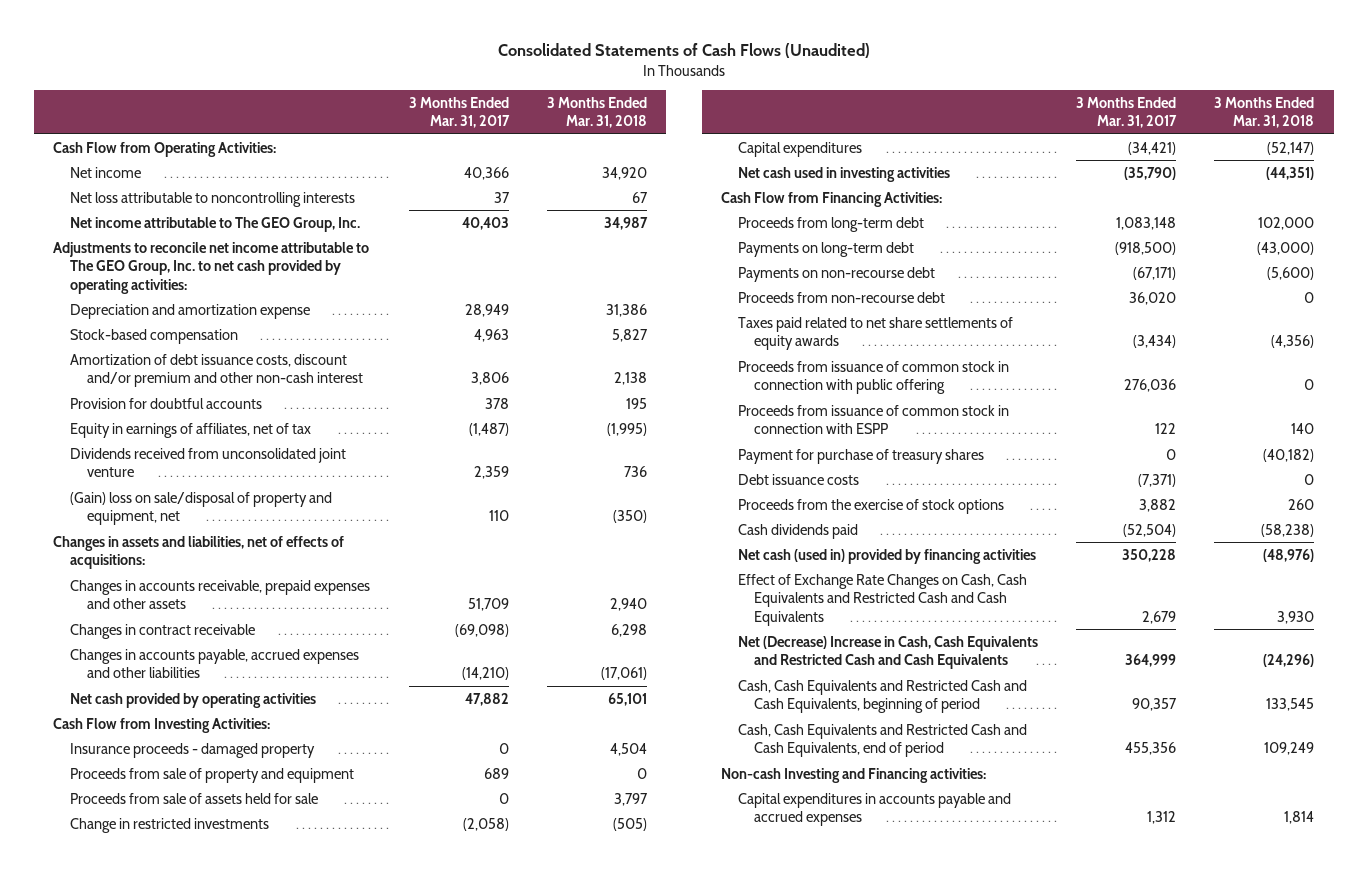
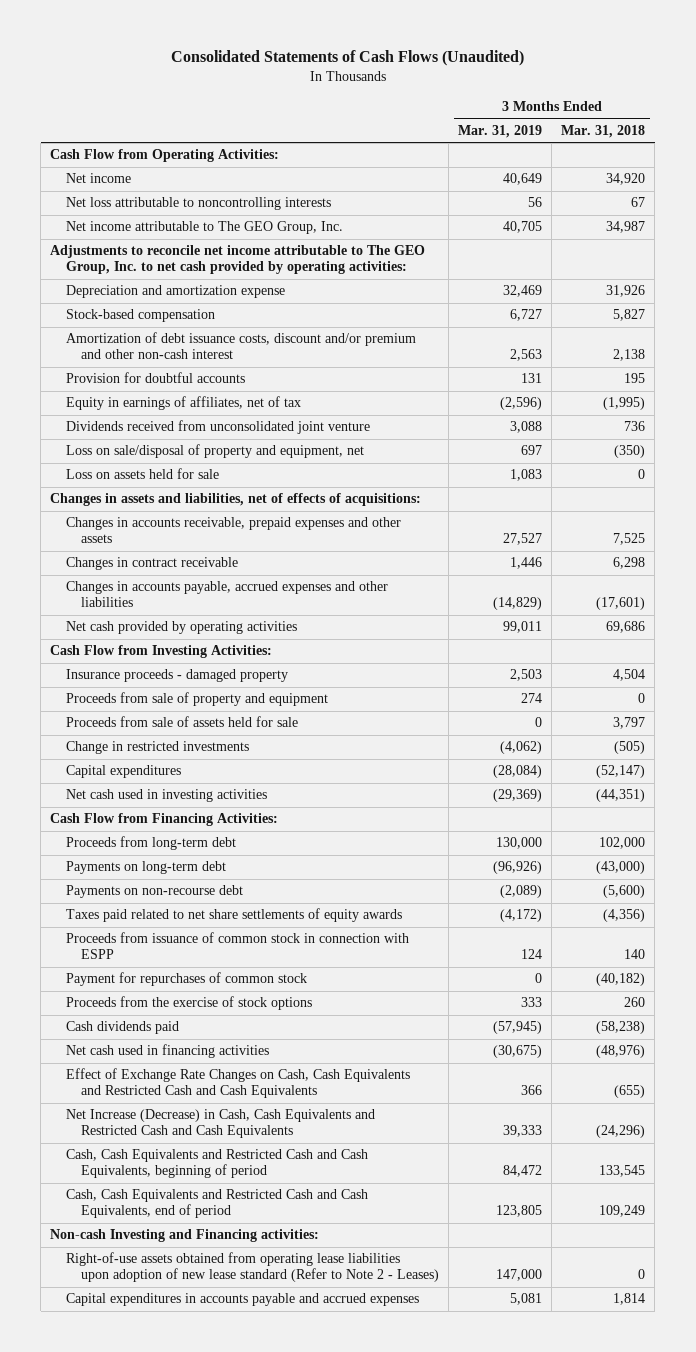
[408,96,510,129] 3 Months Ended Mar. 31, 2017 -> none
none -> [458,125,543,139] Mar. 31, 2019
[605,303,647,317] 31,386 -> [606,285,646,298] 31,926
[70,491,333,526] (Gain) loss on sale/disposal of property and equipment, net -> [65,444,364,459] Loss on sale/disposal of property and equipment, net
none -> [65,468,219,480] Loss on assets held for sale
[609,598,647,612] 2,940 -> [613,533,646,546] 7,525
[600,667,647,681] (17,061) -> [596,597,646,611] (17,601)
[607,692,647,706] 65,101 -> [606,621,646,634] 69,686
[737,291,945,303] Proceeds from non-recourse debt -> none
[737,360,1009,395] Proceeds from issuance of common stock in connection with public offering -> none
[737,473,859,485] Debt issuance costs -> none
[737,448,984,464] Payment for purchase of treasury shares -> [65,972,307,987] Payment for repurchases of common stock
[737,548,1036,564] Net cash (used in) provided by financing activities -> [65,1044,269,1059] Net cash used in financing activities
[1277,610,1315,624] 3,930 -> [614,1085,646,1099] (655)
[737,635,1038,670] Net (Decrease) Increase in Cash, Cash Equivalents and Restricted Cash and Cash Equivalents -> [65,1109,375,1139] Net Increase (Decrease) in Cash, Cash Equivalents and Restricted Cash and Cash Equivalents
none -> [65,1252,440,1283] Right-of-use assets obtained from operating lease liabilities upon adoption of new lease standard (Refer to Note 2 - Leases)

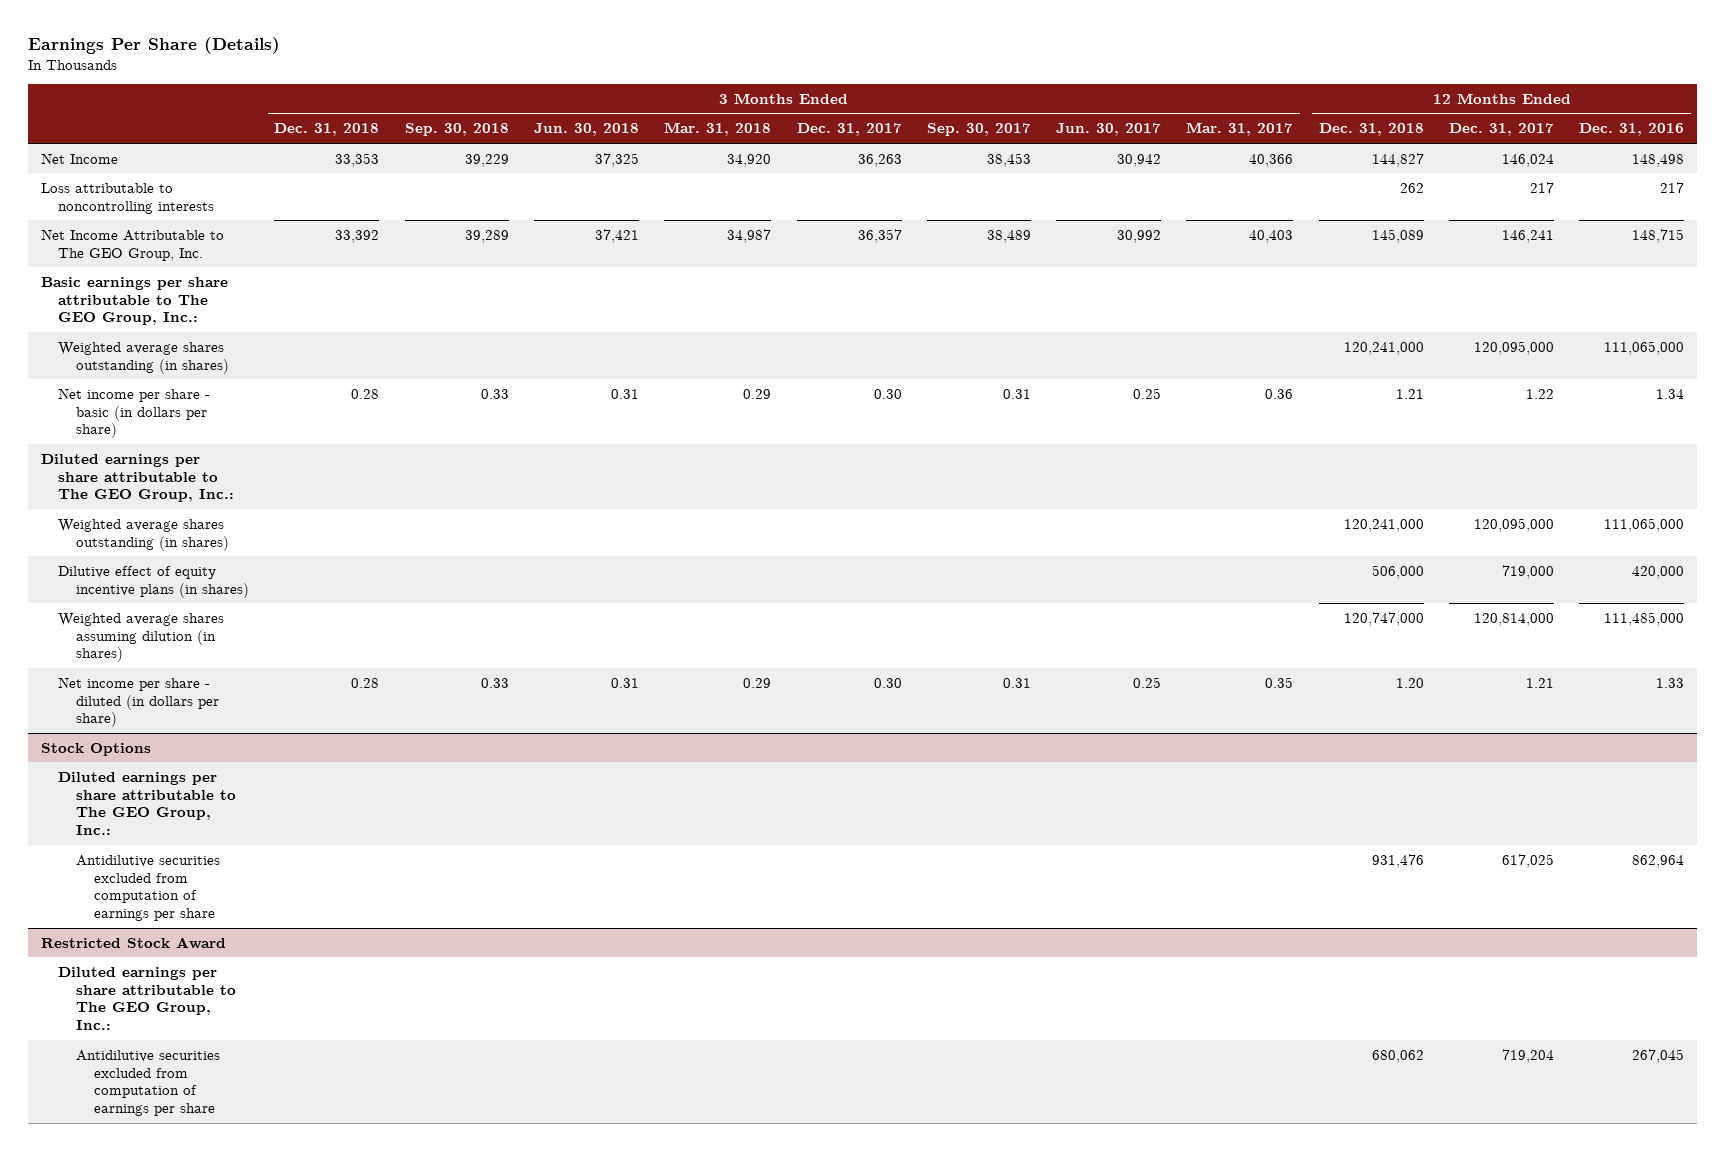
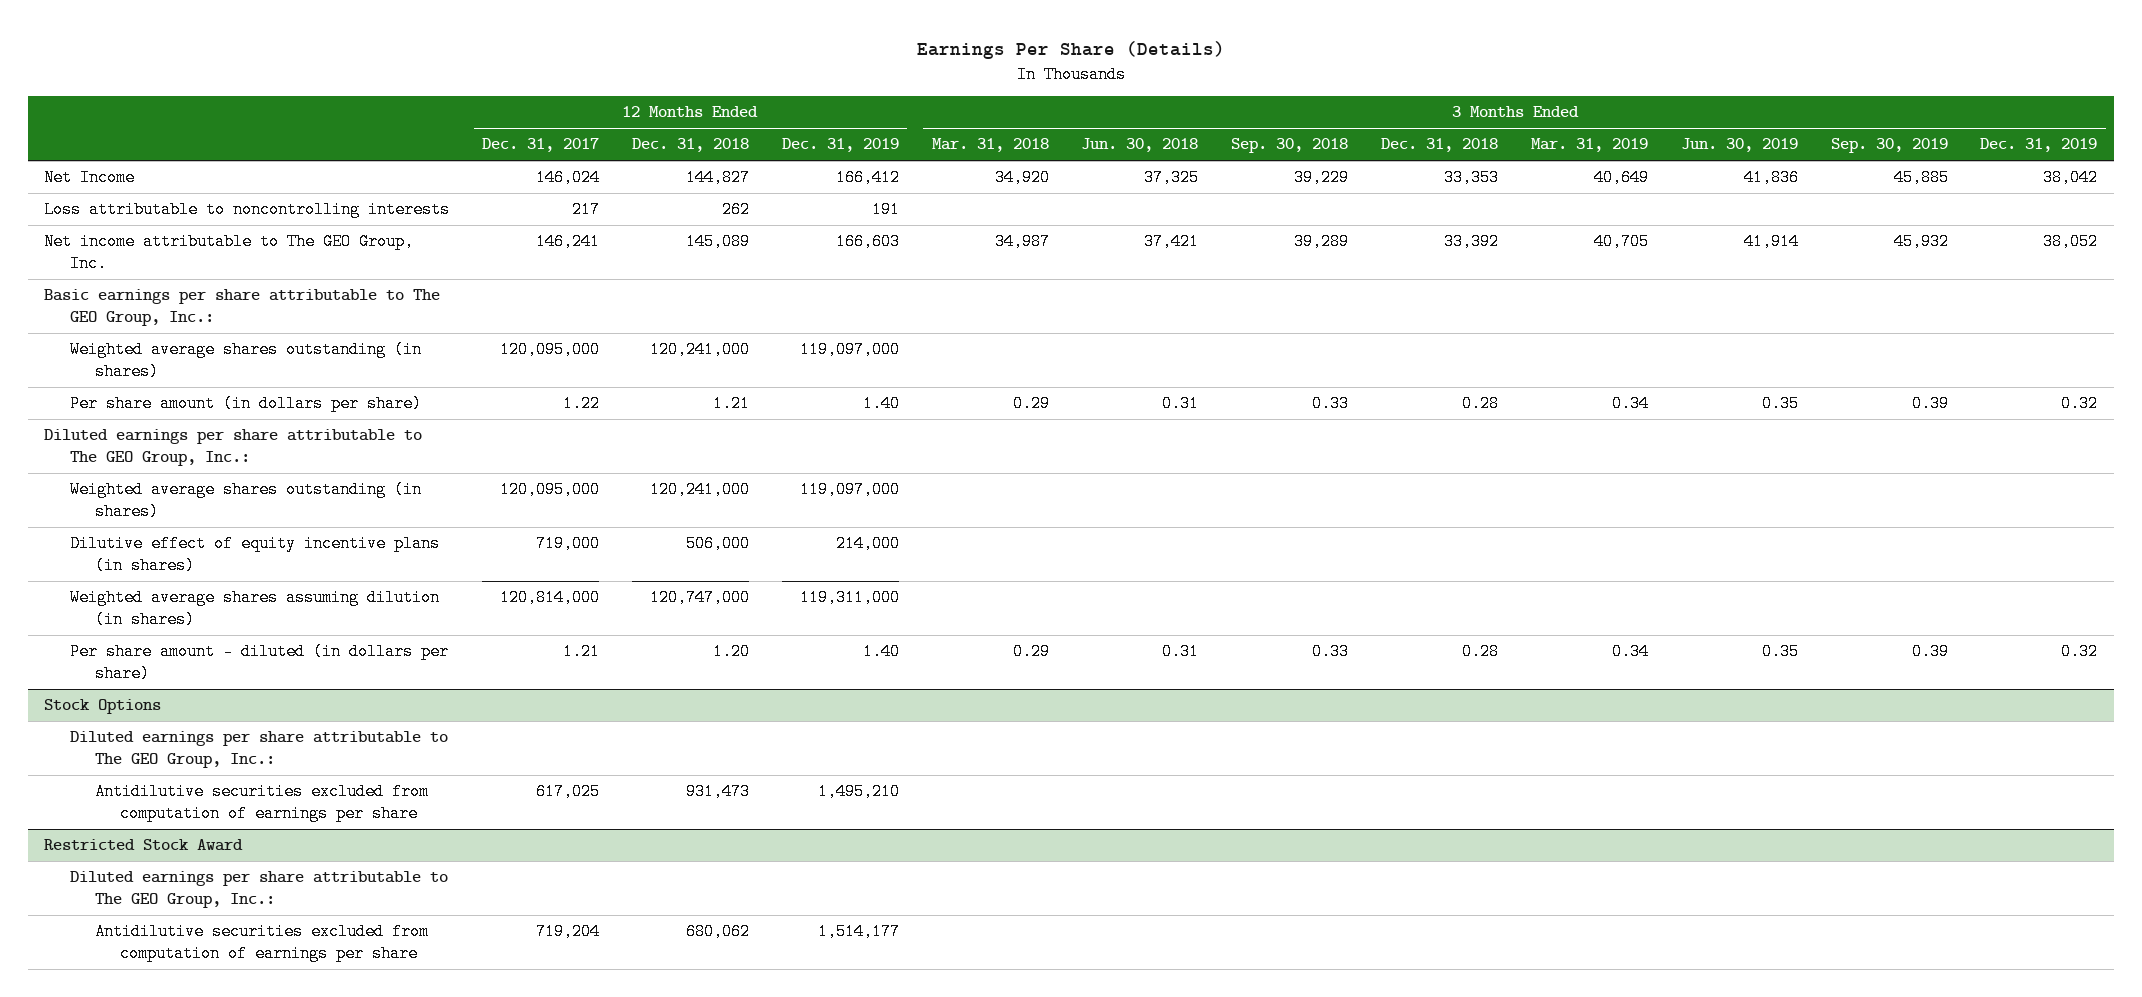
[796,123,902,137] Dec. 31, 2017 -> none
[926,123,1031,137] Sep. 30, 2017 -> none
[1056,123,1162,137] Jun. 30, 2017 -> none
[1186,122,1294,137] Mar. 31, 2017 -> none
[1579,123,1685,137] Dec. 31, 2016 -> none
none -> [781,138,899,153] Dec. 31, 2019
none -> [1530,138,1648,153] Mar. 31, 2019
none -> [1680,138,1798,153] Jun. 30, 2019
none -> [1830,138,1948,154] Sep. 30, 2019
none -> [1980,138,2098,153] Dec. 31, 2019
[40,228,224,261] Net Income Attributable to The GEO Group, Inc. -> [44,233,415,273] Net income attributable to The GEO Group, Inc.
[58,387,211,439] Net income per share - basic (in dollars per share) -> [69,395,422,413] Per share amount (in dollars per share)
[58,676,220,728] Net income per share - diluted (in dollars per share) -> [69,643,449,683] Per share amount - diluted (in dollars per share)
[1371,853,1424,868] 931,476 -> [685,783,750,801] 931,473

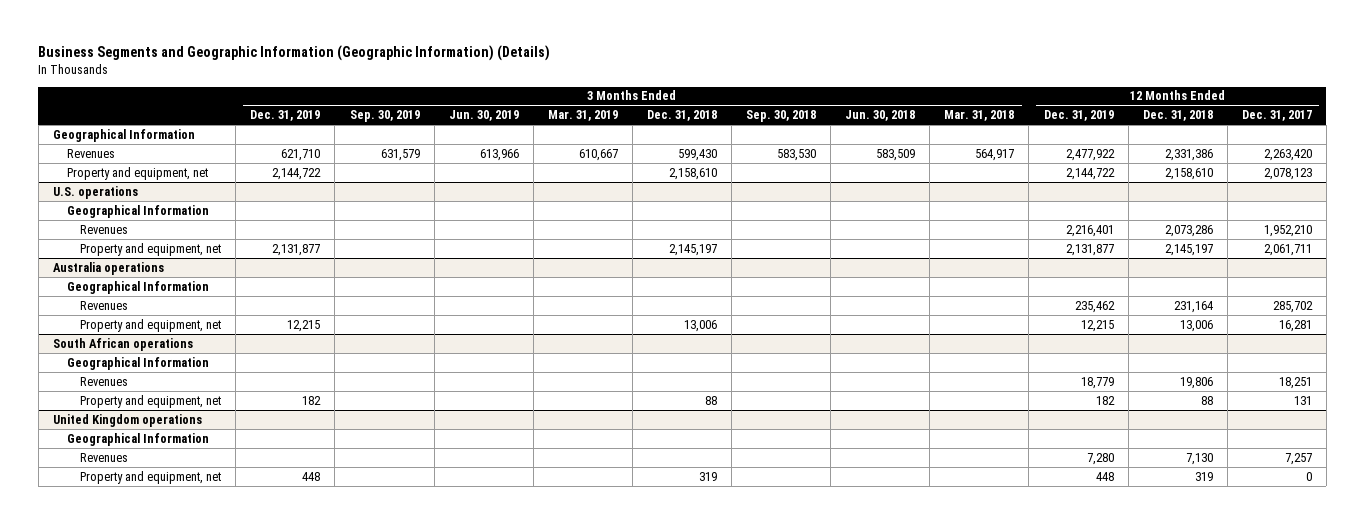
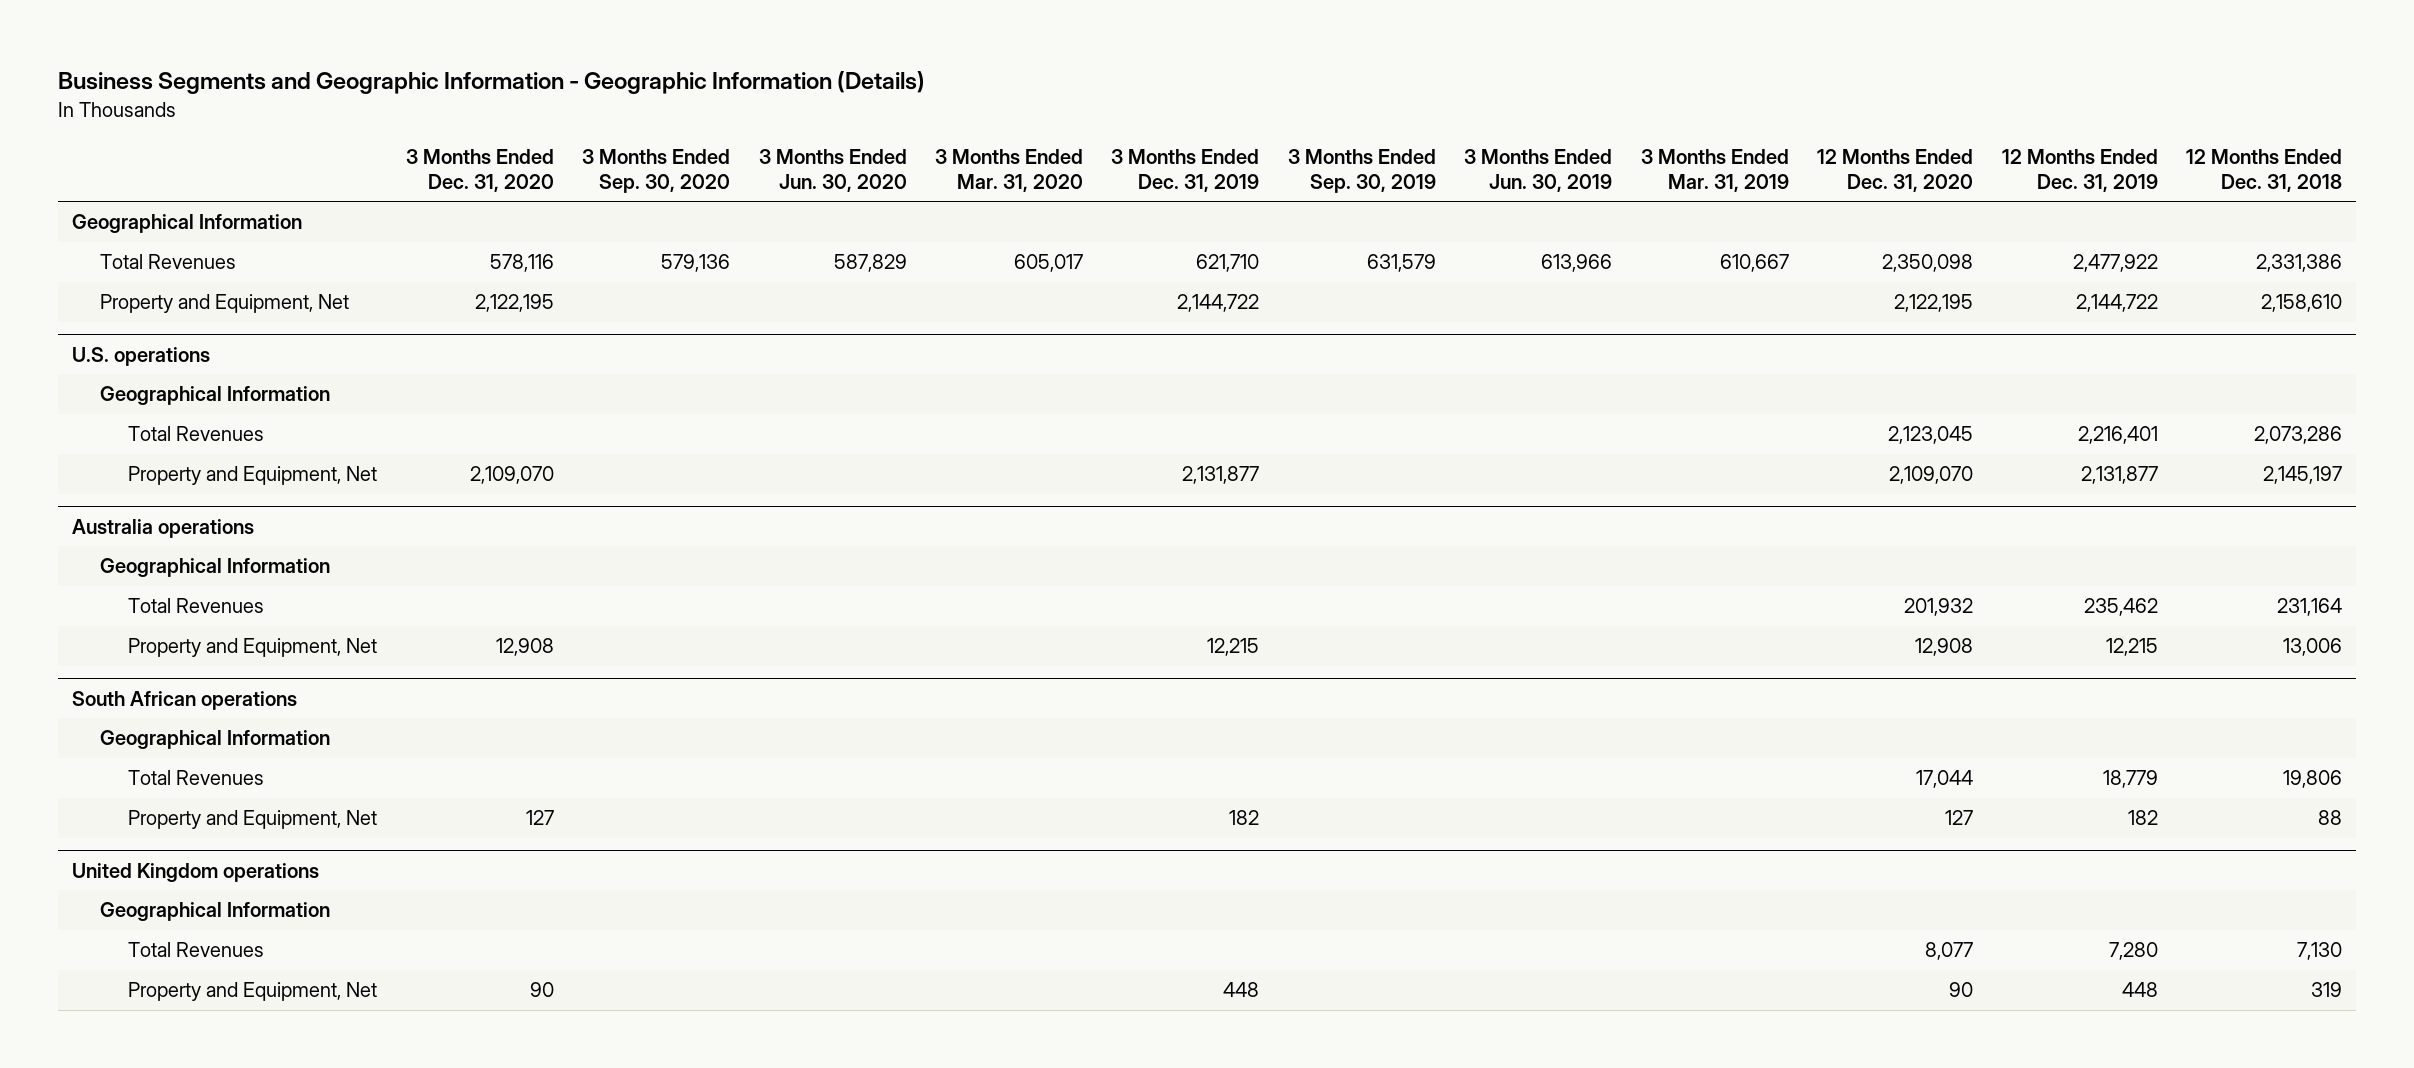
[38,45,551,62] Business Segments and Geographic Information (Geographic Information) (Details) -> [57,71,925,95] Business Segments and Geographic Information - Geographic Information (Details)
[646,110,717,122] Dec. 31, 2018 -> none
[746,110,817,123] Sep. 30, 2018 -> none
[845,110,916,122] Jun. 30, 2018 -> none
[944,110,1015,122] Mar. 31, 2018 -> none
[1241,110,1312,122] Dec. 31, 2017 -> none
none -> [405,148,554,192] 3 Months Ended Dec. 31, 2020
none -> [582,148,731,193] 3 Months Ended Sep. 30, 2020
none -> [758,148,907,192] 3 Months Ended Jun. 30, 2020
none -> [935,148,1084,192] 3 Months Ended Mar. 31, 2020
none -> [1817,148,1974,192] 12 Months Ended Dec. 31, 2020
[66,148,115,158] Revenues -> [100,254,237,270] Total Revenues
[66,166,208,180] Property and equipment, net -> [100,294,350,314] Property and Equipment, Net
[80,224,129,234] Revenues -> [128,426,265,442] Total Revenues
[80,242,222,256] Property and equipment, net -> [128,466,378,486] Property and Equipment, Net
[80,300,129,310] Revenues -> [128,598,265,614] Total Revenues
[80,318,222,332] Property and equipment, net -> [128,638,378,658] Property and Equipment, Net
[80,376,129,386] Revenues -> [128,770,265,786] Total Revenues
[80,394,222,408] Property and equipment, net -> [128,810,378,830] Property and Equipment, Net
[80,452,129,462] Revenues -> [128,942,265,958] Total Revenues
[80,470,222,484] Property and equipment, net -> [128,982,378,1002] Property and Equipment, Net

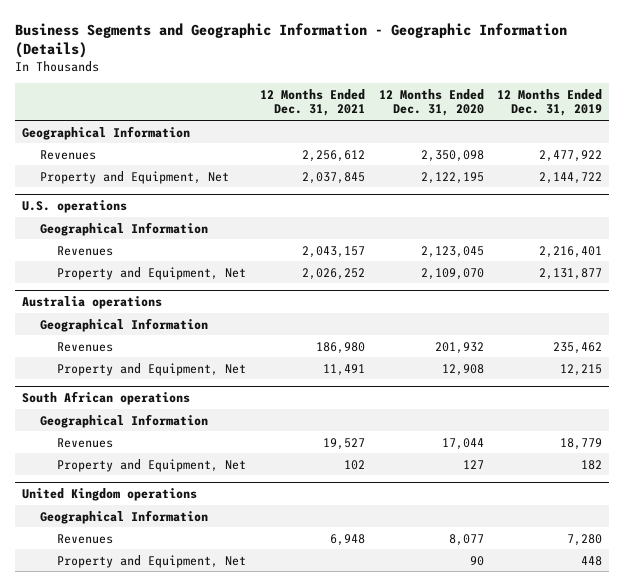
[405,148,554,192] 3 Months Ended Dec. 31, 2020 -> none
[582,148,731,193] 3 Months Ended Sep. 30, 2020 -> none
[758,148,907,192] 3 Months Ended Jun. 30, 2020 -> none
[935,148,1084,192] 3 Months Ended Mar. 31, 2020 -> none
[1111,148,1260,192] 3 Months Ended Dec. 31, 2019 -> none
[1287,148,1436,193] 3 Months Ended Sep. 30, 2019 -> none
[1464,148,1613,192] 3 Months Ended Jun. 30, 2019 -> none
[1640,148,1789,192] 3 Months Ended Mar. 31, 2019 -> none
[2186,148,2343,192] 12 Months Ended Dec. 31, 2018 -> none
none -> [259,88,365,117] 12 Months Ended Dec. 31, 2021
[100,254,237,270] Total Revenues -> [39,149,96,160] Revenues
[128,426,265,442] Total Revenues -> [57,245,114,256] Revenues
[128,598,265,614] Total Revenues -> [57,341,114,352] Revenues
[128,770,265,786] Total Revenues -> [57,437,114,448] Revenues
[128,942,265,958] Total Revenues -> [57,533,114,544] Revenues

